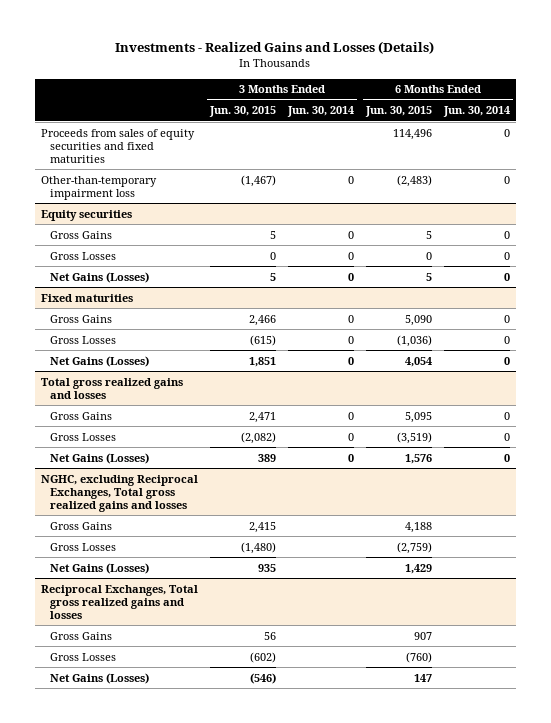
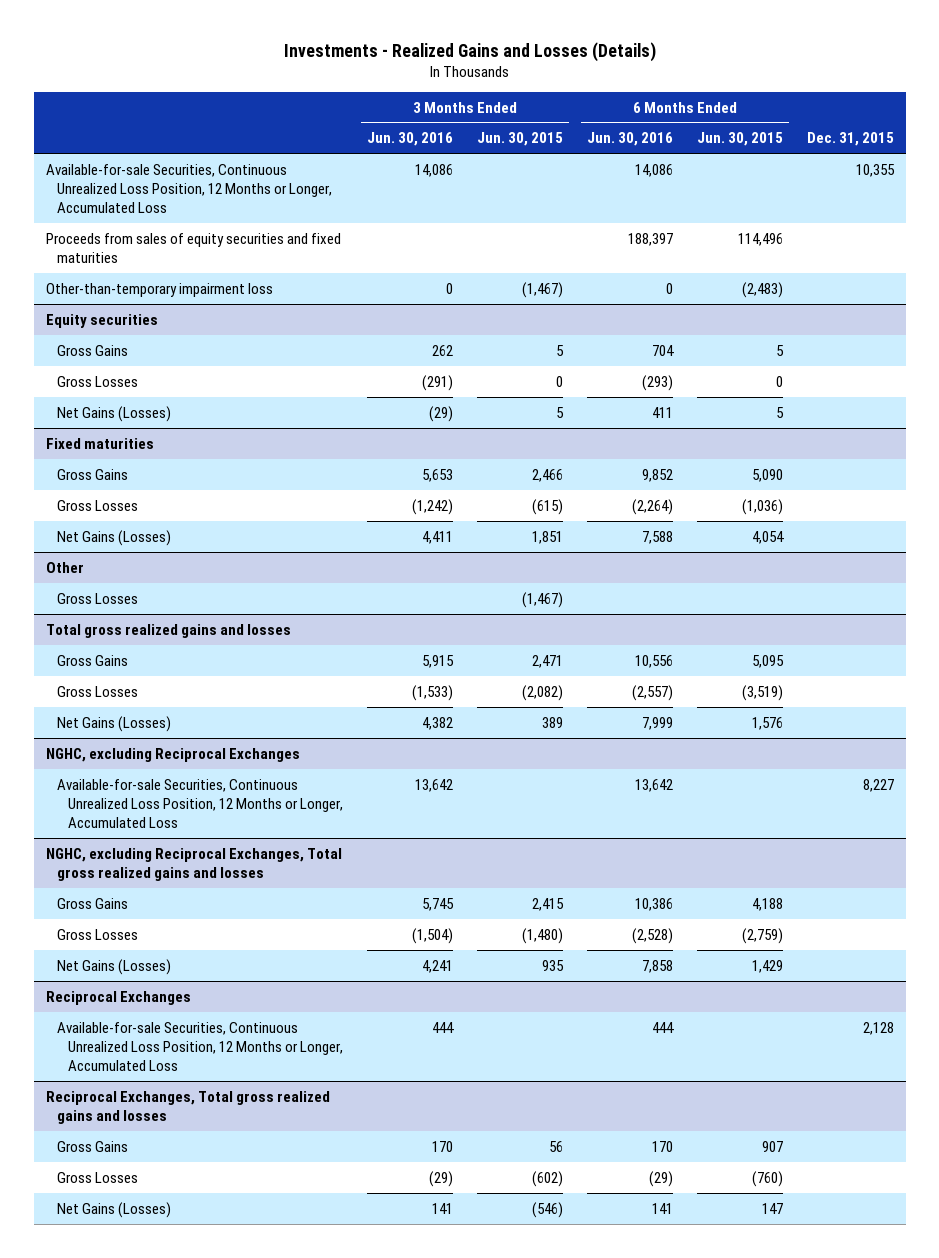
[286,106,354,118] Jun. 30, 2014 -> none
[442,106,510,118] Jun. 30, 2014 -> none
none -> [367,132,454,147] Jun. 30, 2016
none -> [587,132,674,147] Jun. 30, 2016
none -> [806,132,894,147] Dec. 31, 2015
none -> [45,163,333,214] Available-for-sale Securities, Continuous Unrealized Loss Position, 12 Months or Longer, Accumulated Loss
none -> [45,561,84,573] Other
none -> [57,592,139,604] Gross Losses
none -> [45,747,300,762] NGHC, excluding Reciprocal Exchanges
none -> [57,778,344,829] Available-for-sale Securities, Continuous Unrealized Loss Position, 12 Months or Longer, Accumulated Loss
none -> [45,990,191,1005] Reciprocal Exchanges
none -> [57,1021,344,1072] Available-for-sale Securities, Continuous Unrealized Loss Position, 12 Months or Longer, Accumulated Loss

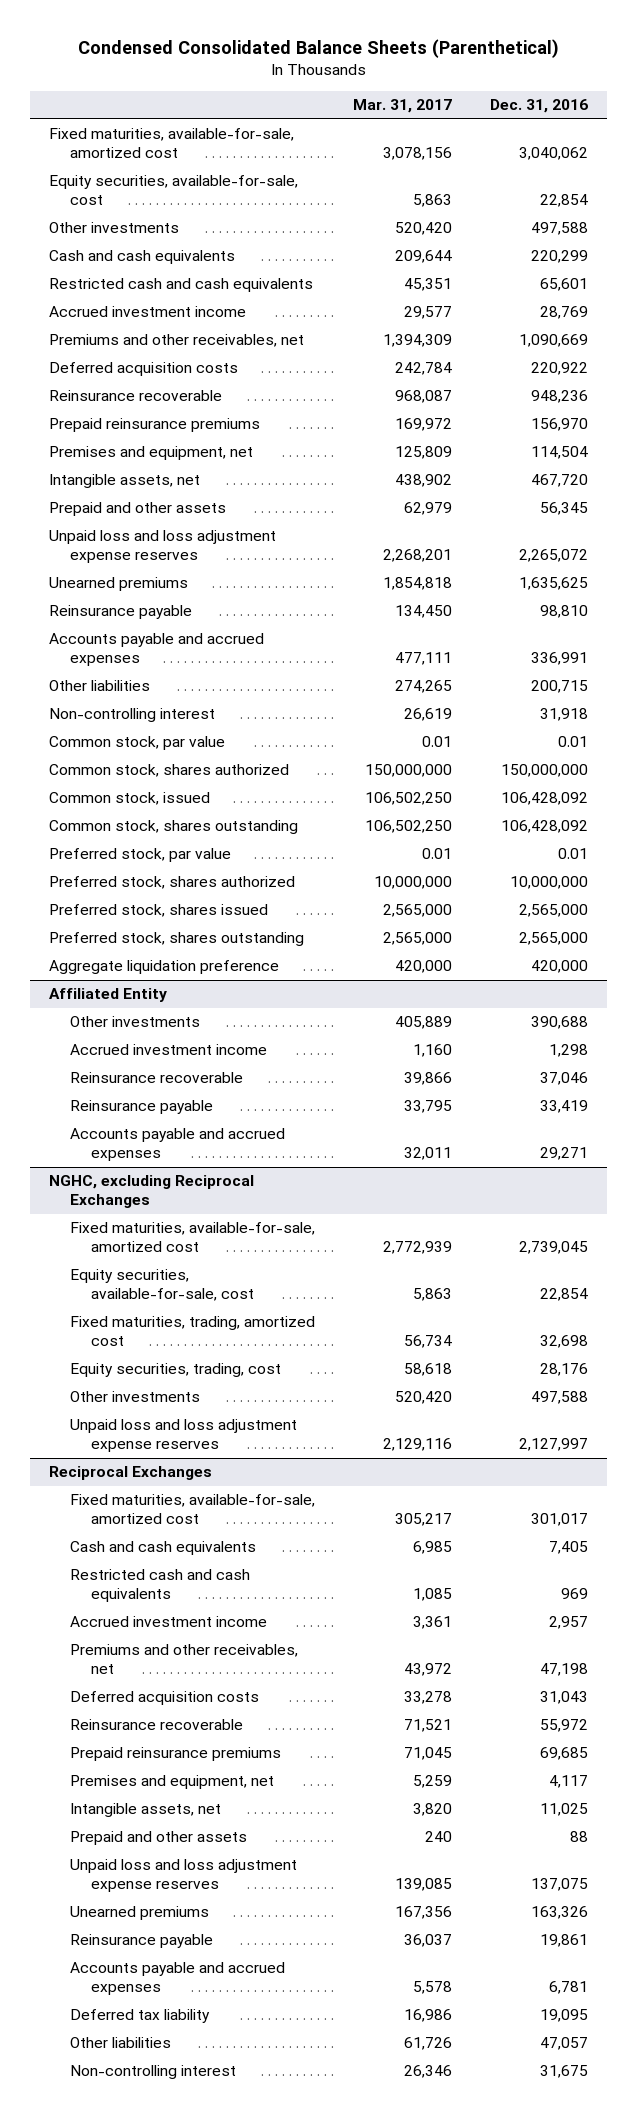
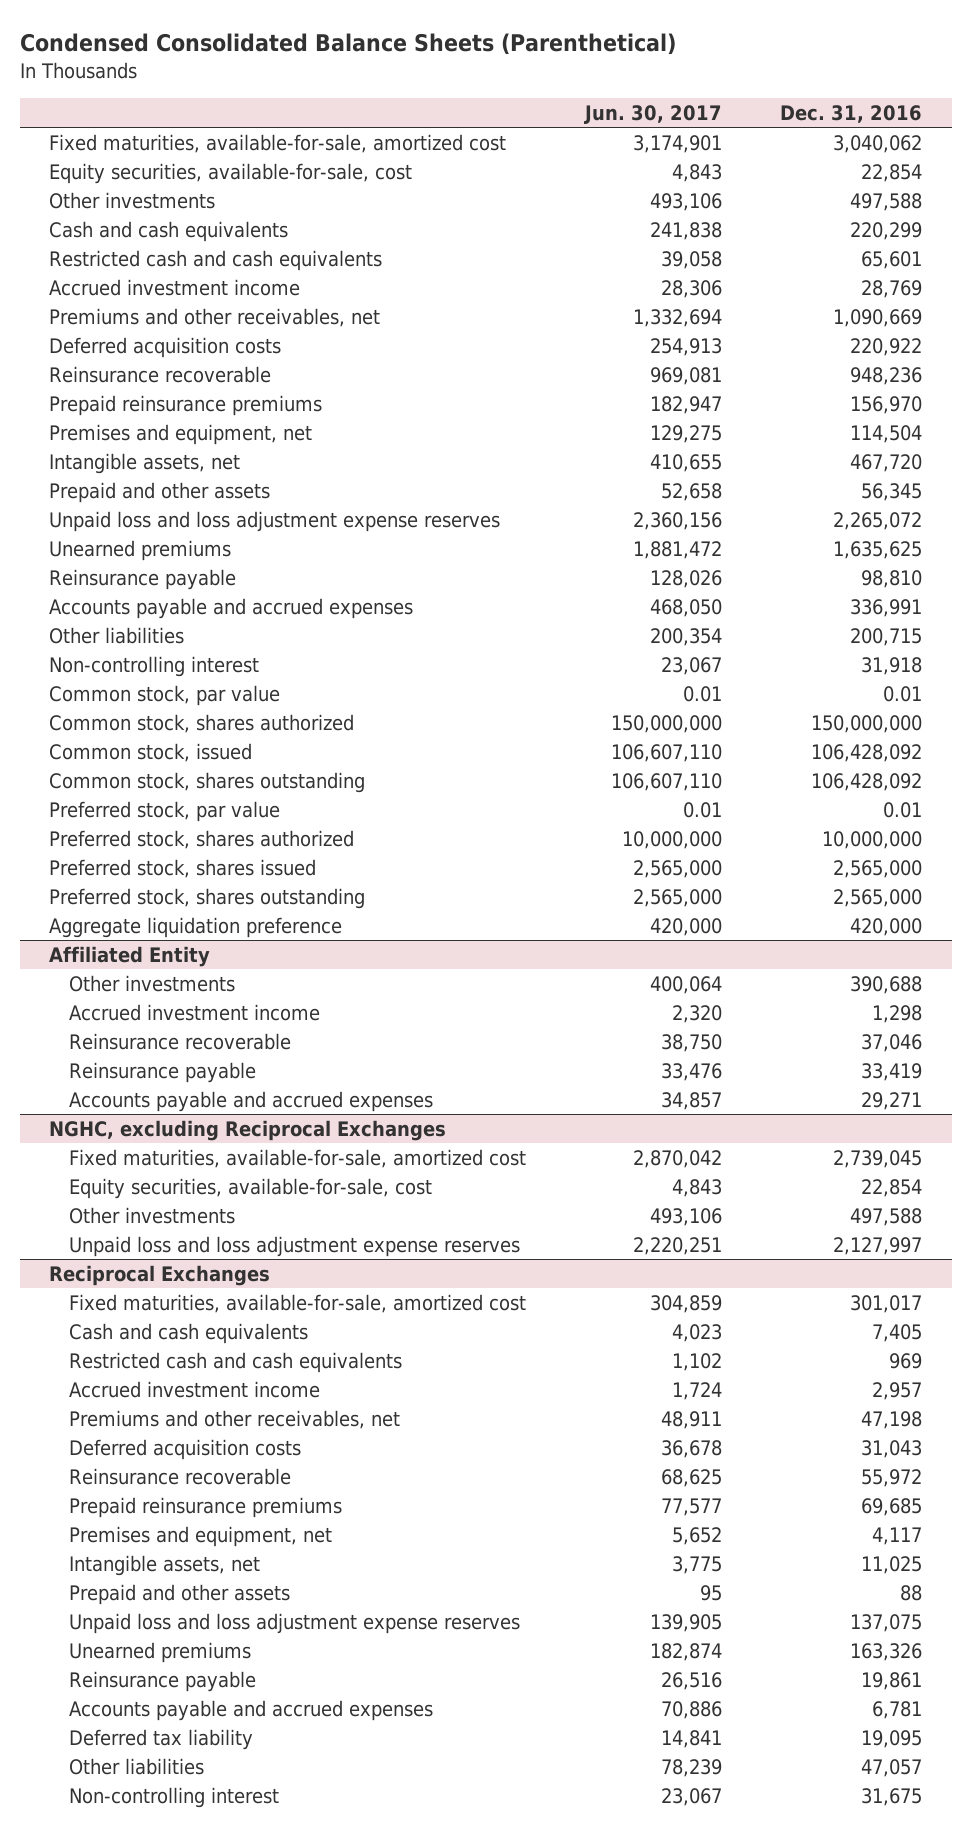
[353,99,453,114] Mar. 31, 2017 -> none
none -> [583,105,722,125] Jun. 30, 2017
[70,1316,316,1347] Fixed maturities, trading, amortized cost -> none
[70,1363,282,1378] Equity securities, trading, cost -> none

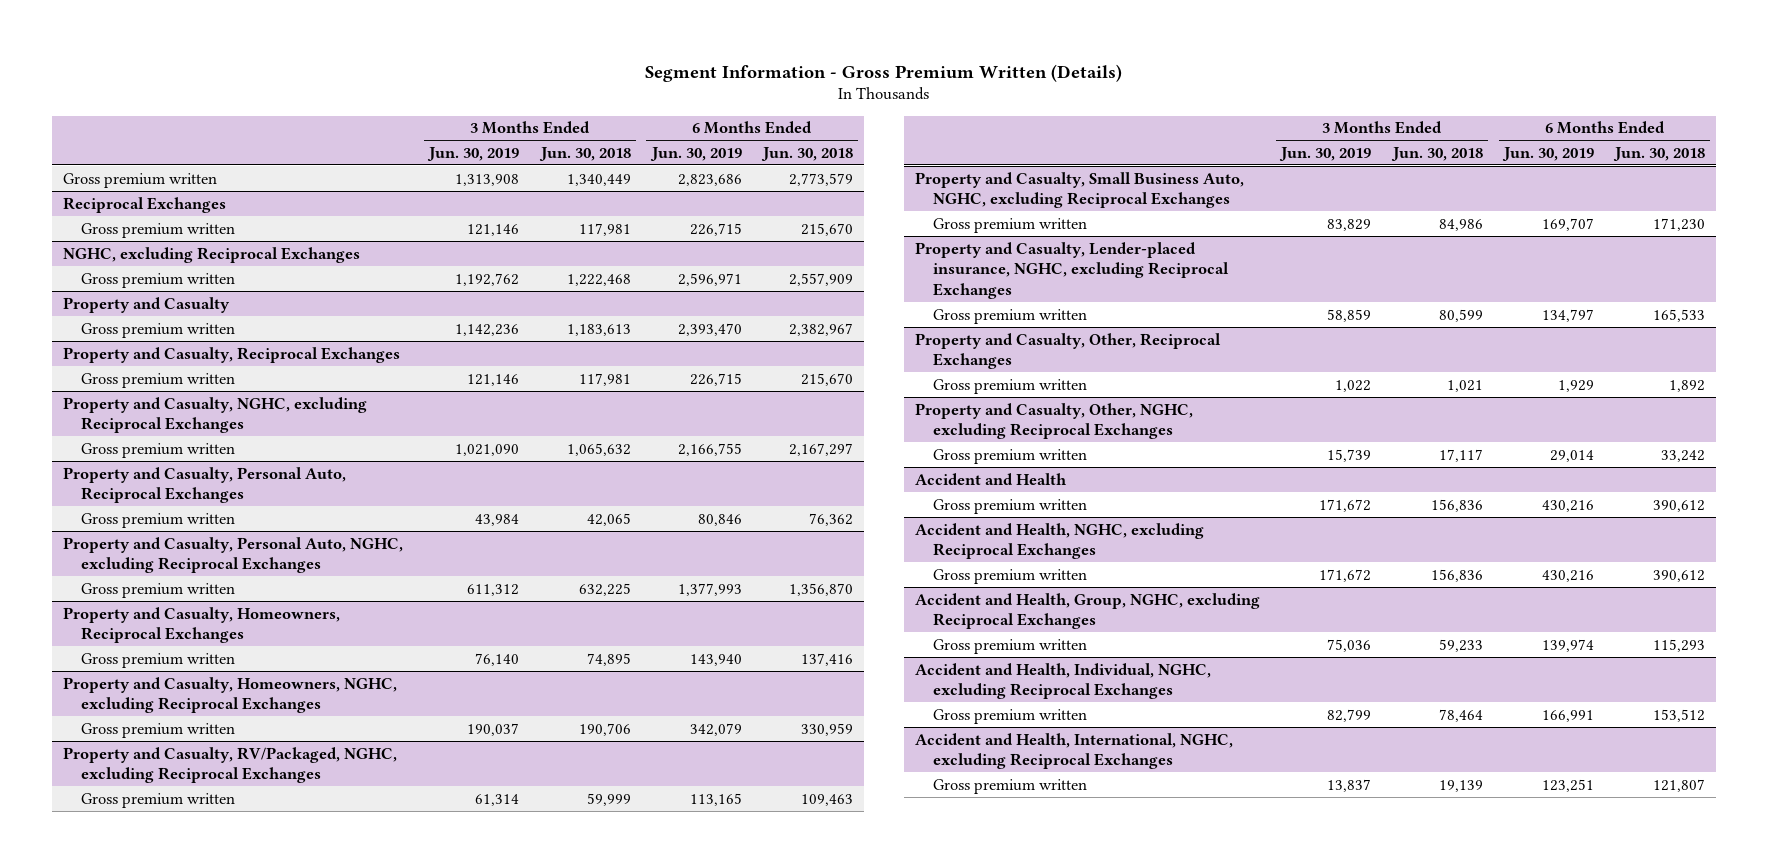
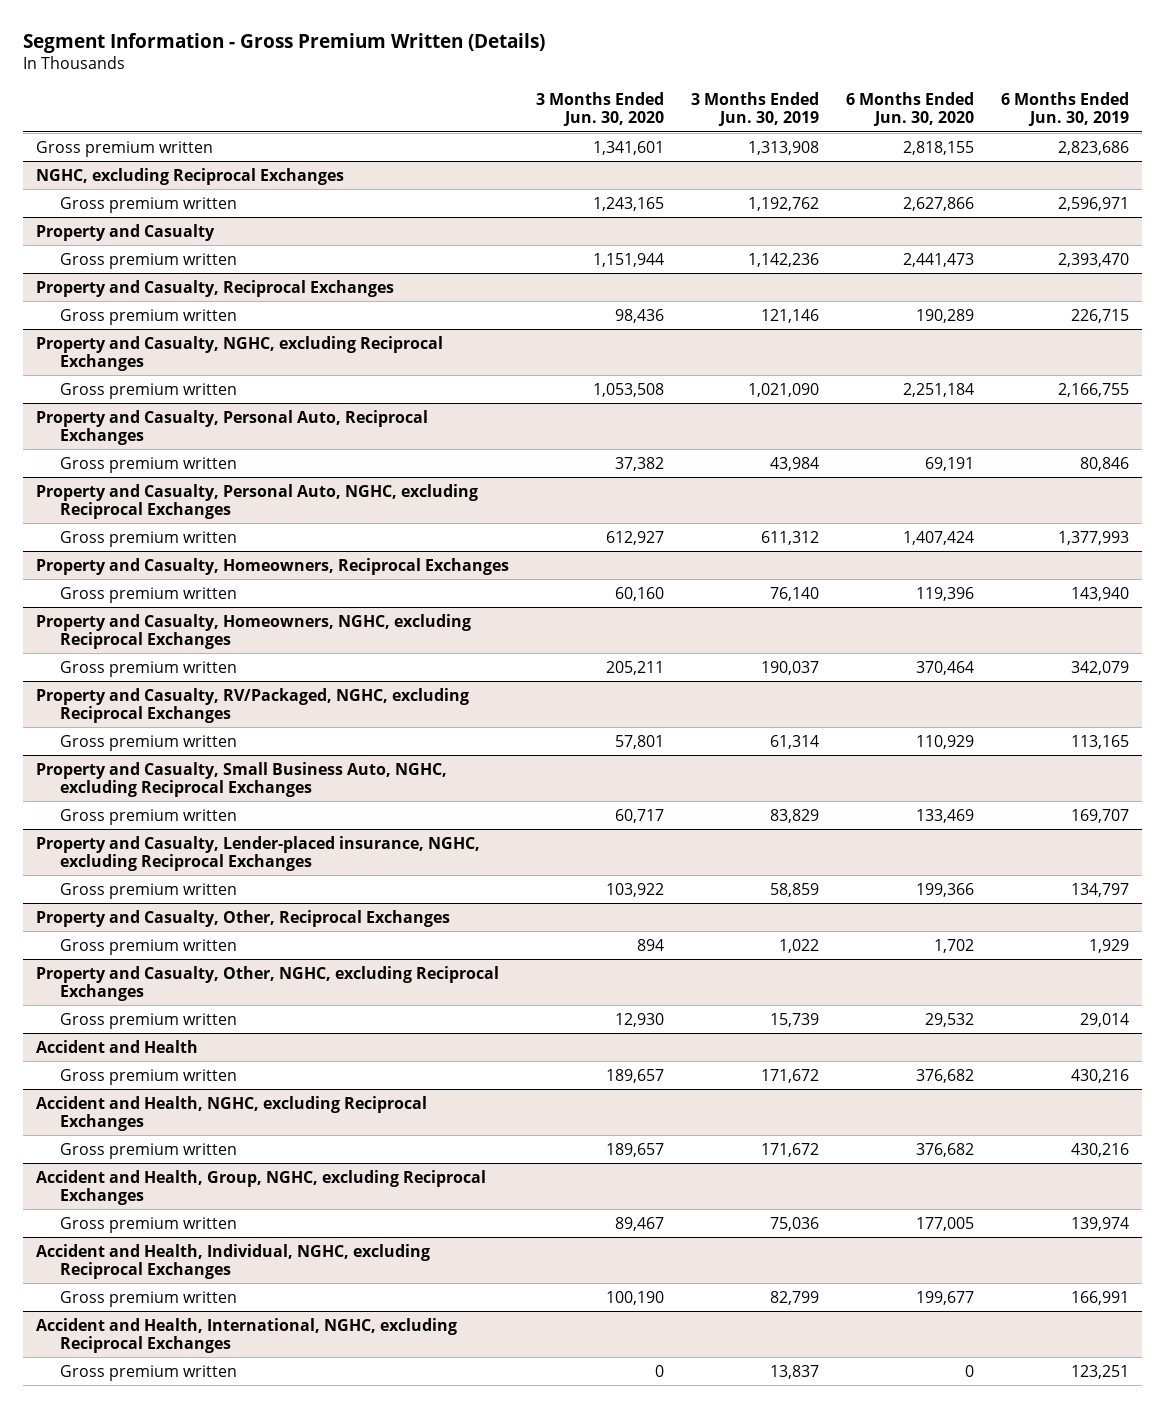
[538,146,631,161] Jun. 30, 2018 -> none
[761,146,854,161] Jun. 30, 2018 -> none
none -> [536,91,665,127] 3 Months Ended Jun. 30, 2020
none -> [845,91,974,127] 6 Months Ended Jun. 30, 2020
[62,196,226,213] Reciprocal Exchanges -> none
[81,222,236,238] Gross premium written -> none

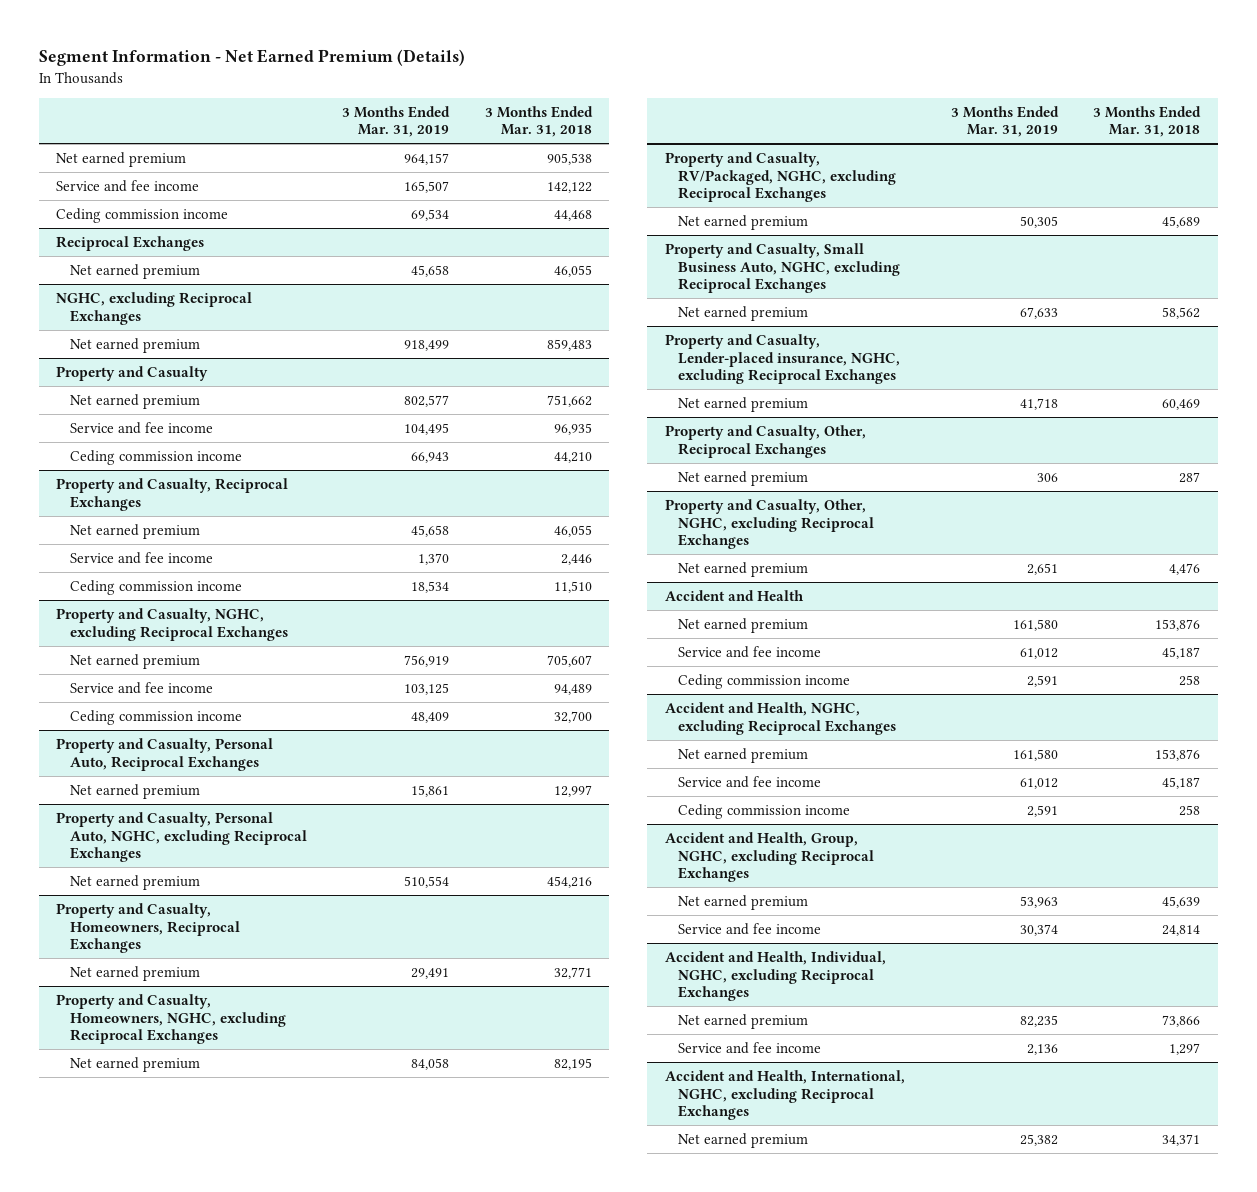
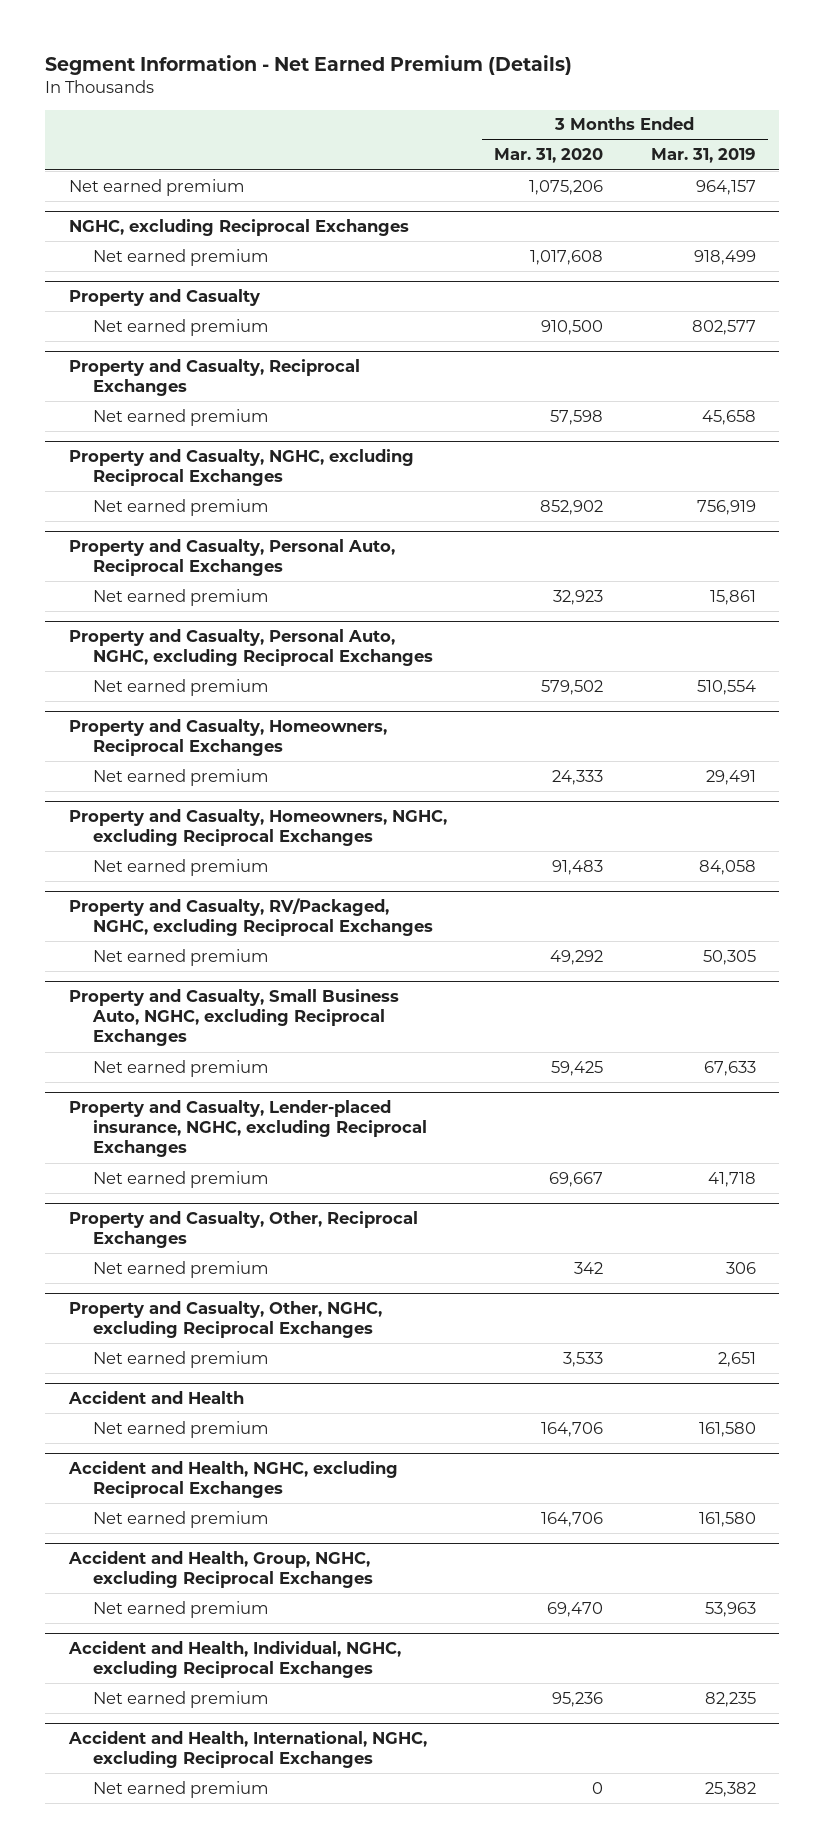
[484,105,593,138] 3 Months Ended Mar. 31, 2018 -> none
none -> [494,148,604,164] Mar. 31, 2020
[56,179,200,192] Service and fee income -> none
[56,207,229,223] Ceding commission income -> none
[56,235,205,251] Reciprocal Exchanges -> none
[69,263,200,279] Net earned premium -> none
[69,421,213,434] Service and fee income -> none
[69,449,242,465] Ceding commission income -> none
[69,551,213,564] Service and fee income -> none
[69,579,242,595] Ceding commission income -> none
[69,681,213,694] Service and fee income -> none
[69,709,242,725] Ceding commission income -> none
[678,645,822,658] Service and fee income -> none
[678,673,851,689] Ceding commission income -> none
[678,775,822,788] Service and fee income -> none
[678,803,851,819] Ceding commission income -> none
[678,922,822,935] Service and fee income -> none
[678,1041,822,1054] Service and fee income -> none

